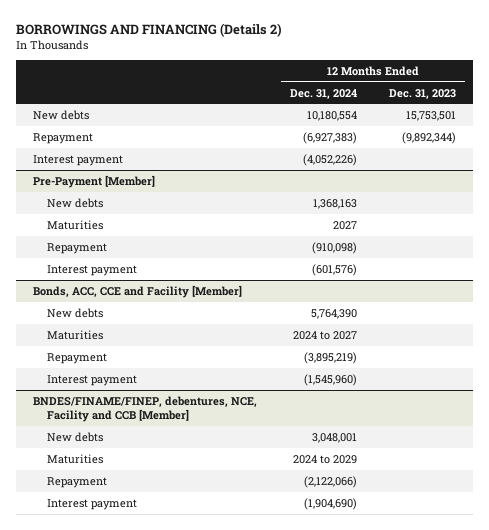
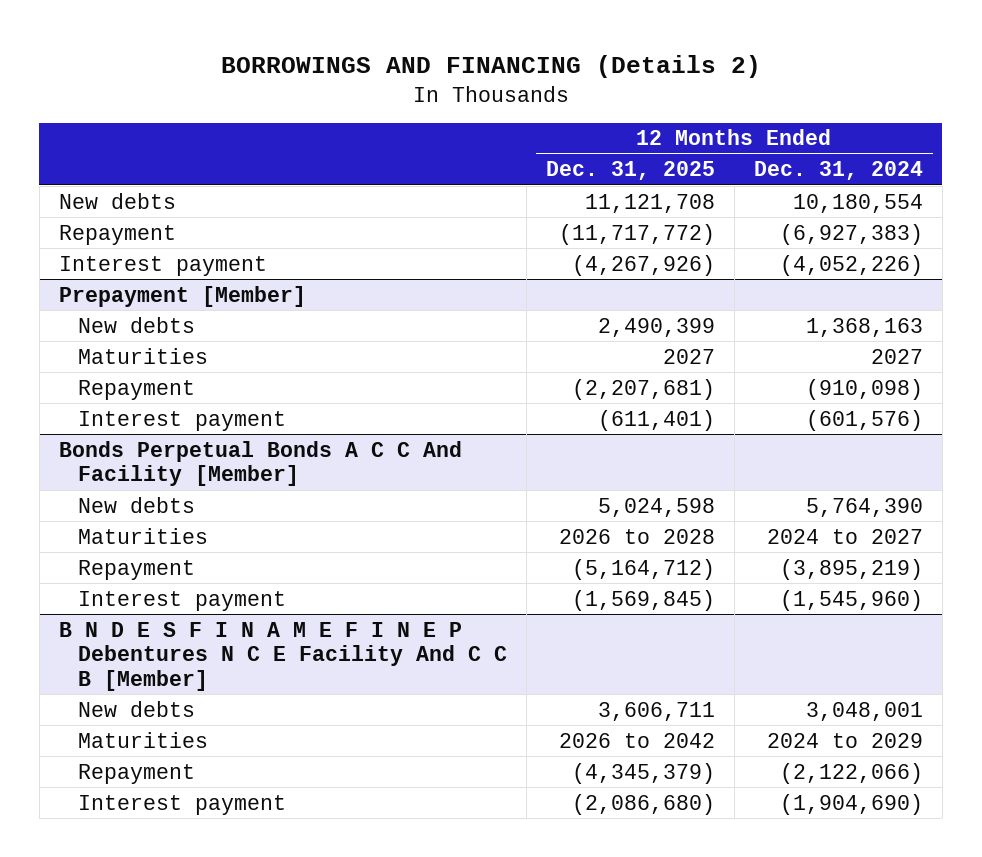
[389,88,457,99] Dec. 31, 2023 -> none
none -> [545,161,715,181] Dec. 31, 2025
[32,174,155,188] Pre-Payment [Member] -> [58,285,306,307] Prepayment [Member]
[32,284,242,298] Bonds, ACC, CCE and Facility [Member] -> [58,440,462,487] Bonds Perpetual Bonds A C C And Facility [Member]
[32,395,257,423] BNDES/FINAME/FINEP, debentures, NCE, Facility and CCB [Member] -> [58,621,508,691] B N D E S F I N A M E F I N E P Debentures N C E Facility And C C B [Member]

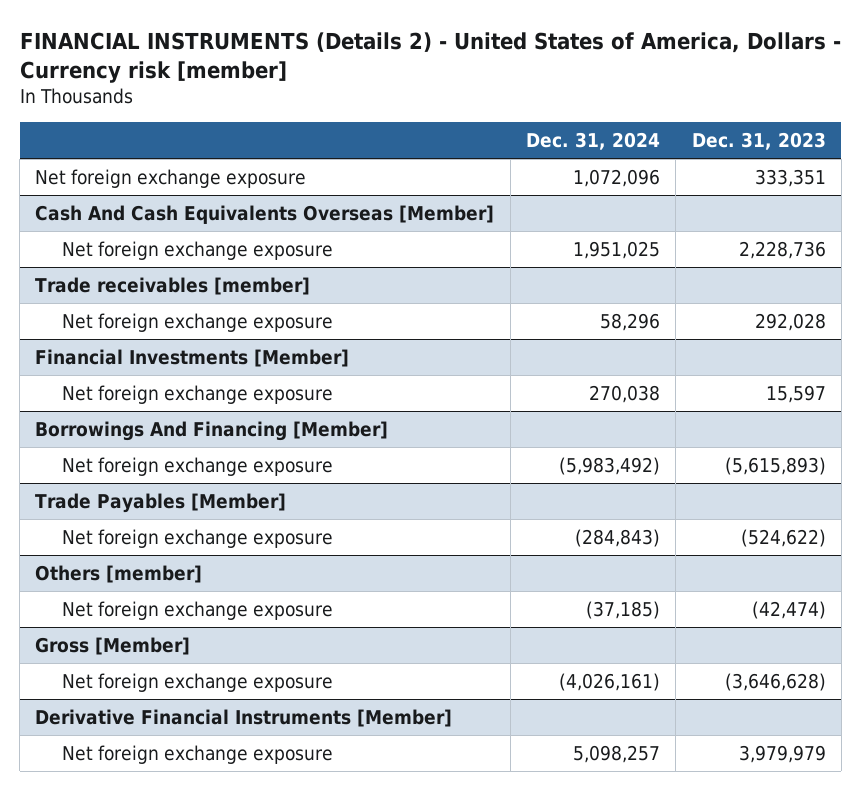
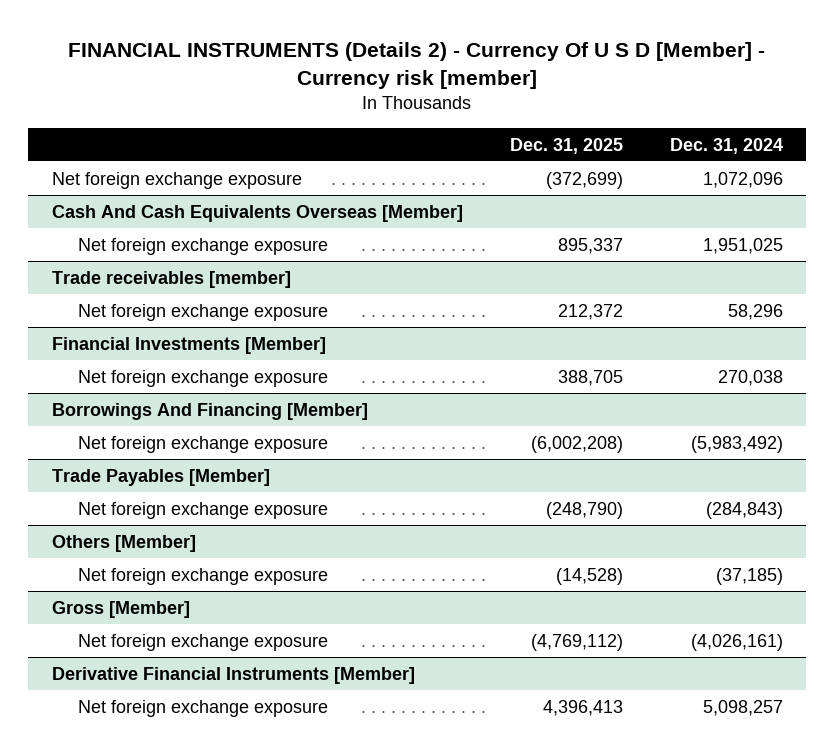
[19,31,841,83] FINANCIAL INSTRUMENTS (Details 2) - United States of America, Dollars - Currency risk [member] -> [68,41,766,89] FINANCIAL INSTRUMENTS (Details 2) - Currency Of U S D [Member] - Currency risk [member]
[691,131,826,150] Dec. 31, 2023 -> none
none -> [509,137,623,154] Dec. 31, 2025
[35,564,203,583] Others [member] -> [51,534,196,552] Others [Member]

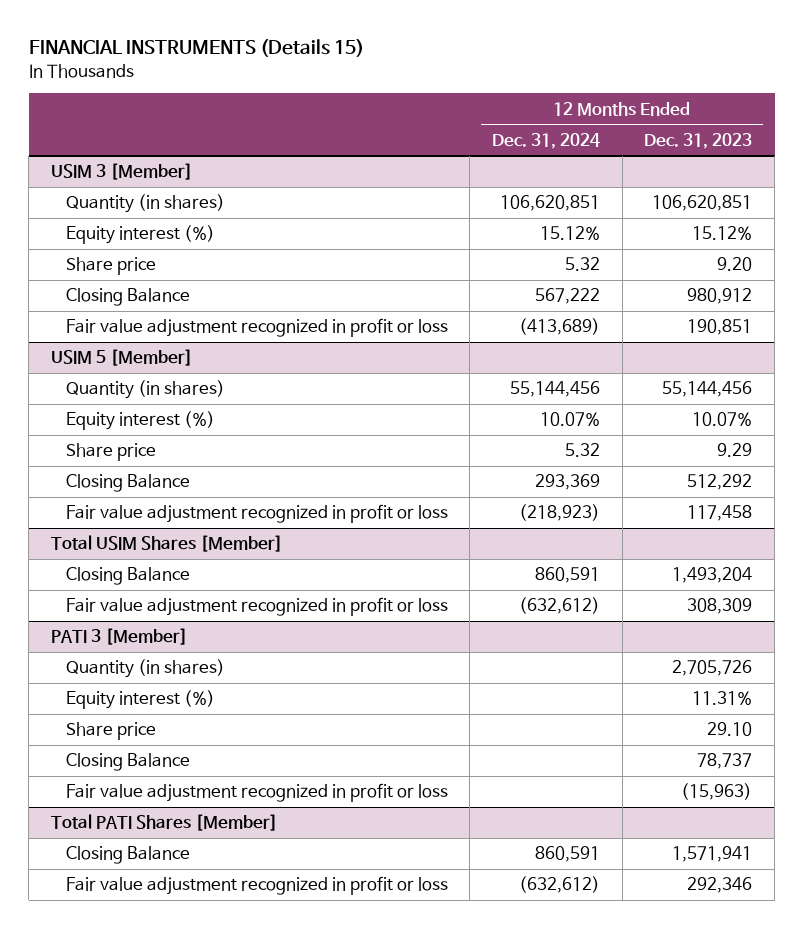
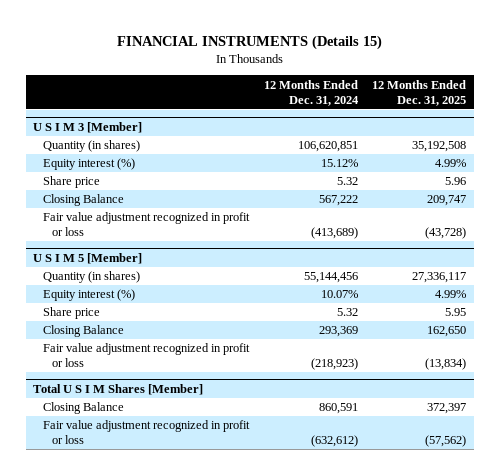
[644,132,753,149] Dec. 31, 2023 -> none
none -> [372,79,467,106] 12 Months Ended Dec. 31, 2025
[51,163,194,181] USIM 3 [Member] -> [33,121,143,133] U S I M 3 [Member]
[51,349,194,367] USIM 5 [Member] -> [33,252,143,264] U S I M 5 [Member]
[65,567,190,586] Closing Balance -> none
[65,597,448,617] Fair value adjustment recognized in profit or loss -> none
[51,628,189,646] PATI 3 [Member] -> none
[65,659,225,679] Quantity (in shares) -> none
[65,690,215,710] Equity interest (%) -> none
[65,722,156,741] Share price -> none
[65,753,190,772] Closing Balance -> none
[65,783,448,803] Fair value adjustment recognized in profit or loss -> none
[51,814,279,832] Total PATI Shares [Member] -> none
[51,535,284,553] Total USIM Shares [Member] -> [33,383,204,395] Total U S I M Shares [Member]

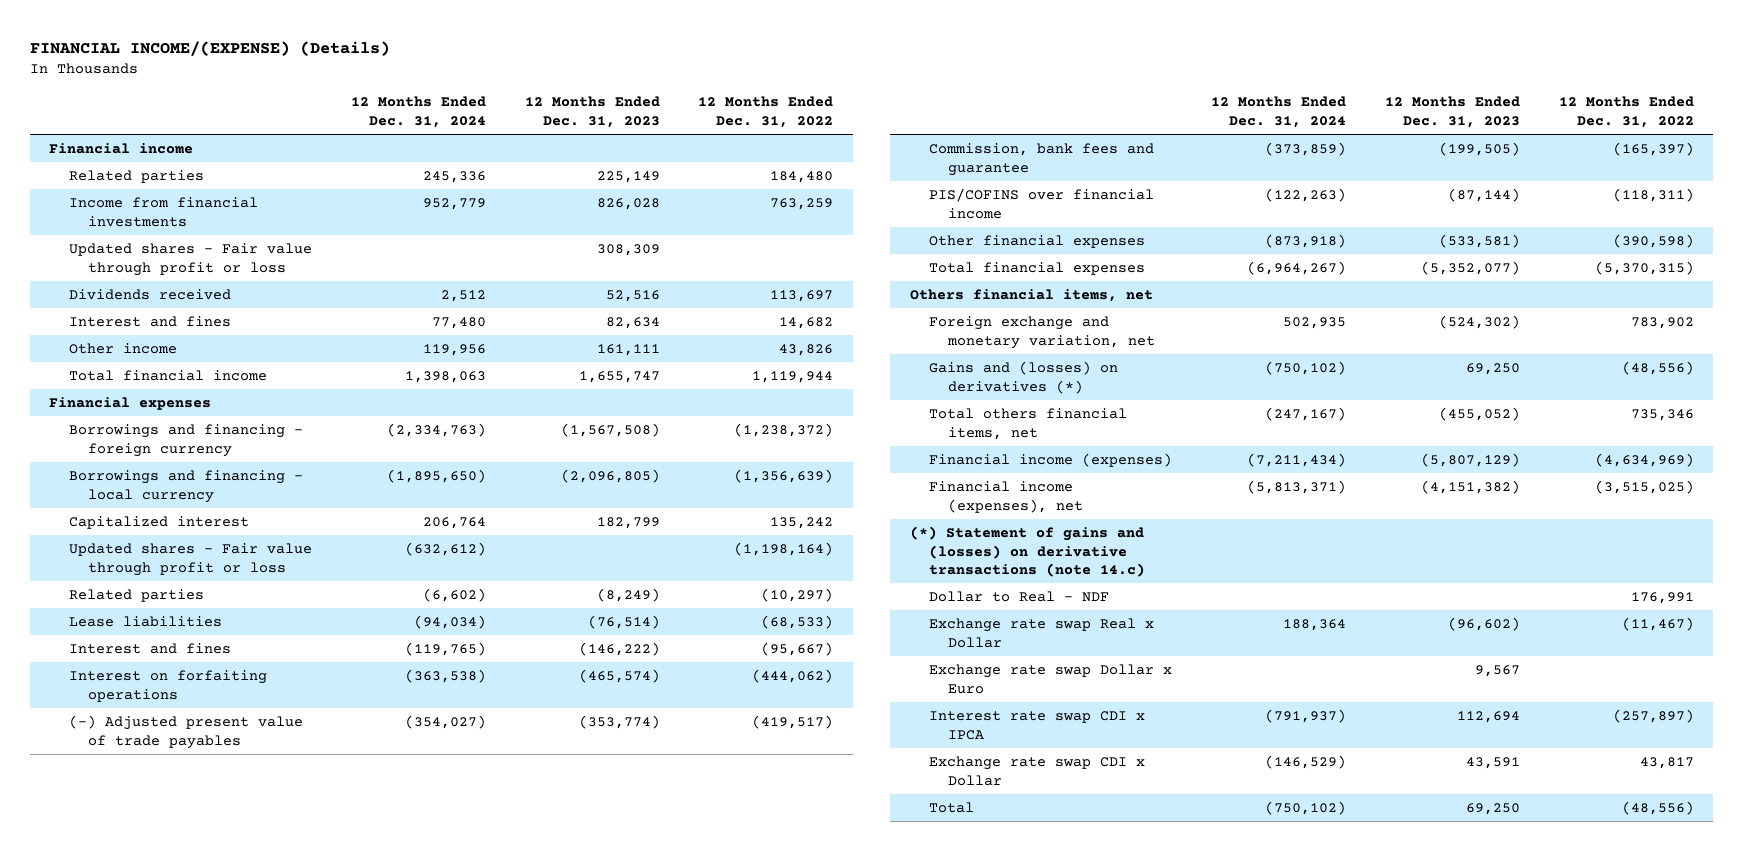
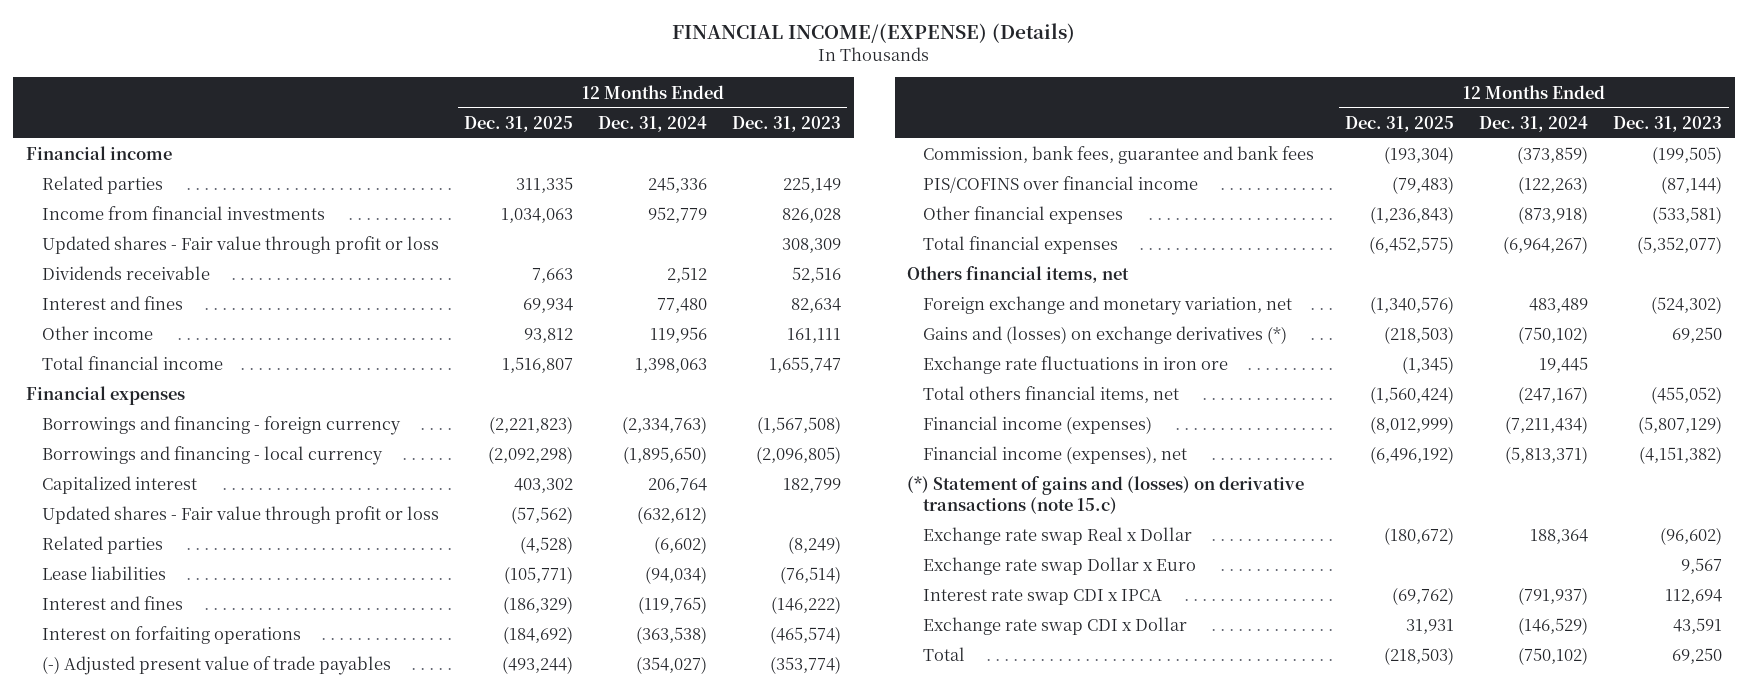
[698,96,834,128] 12 Months Ended Dec. 31, 2022 -> none
none -> [464,115,574,132] Dec. 31, 2025
[68,289,231,301] Dividends received -> [42,266,211,281] Dividends receivable
[928,143,1154,176] Commission, bank fees and guarantee -> [923,146,1315,165] Commission, bank fees, guarantee and bank fees
[1282,317,1346,330] 502,935 -> [1529,298,1589,314] 483,489
[928,361,1118,394] Gains and (losses) on derivatives (*) -> [923,326,1288,345] Gains and (losses) on exchange derivatives (*)
none -> [923,356,1229,375] Exchange rate fluctuations in iron ore
[928,591,1109,603] Dollar to Real - NDF -> none
[909,526,1145,578] (*) Statement of gains and (losses) on derivative transactions (note 14.c) -> [907,476,1305,514] (*) Statement of gains and (losses) on derivative transactions (note 15.c)

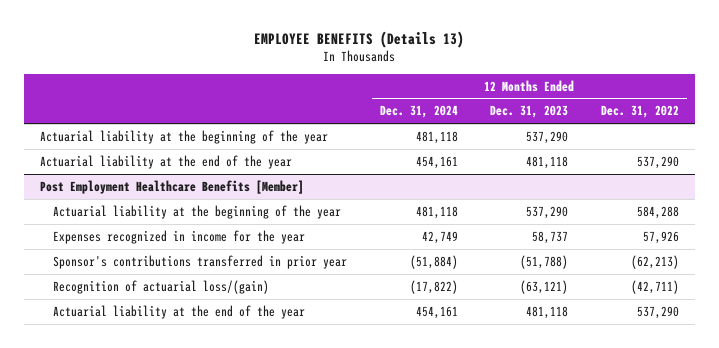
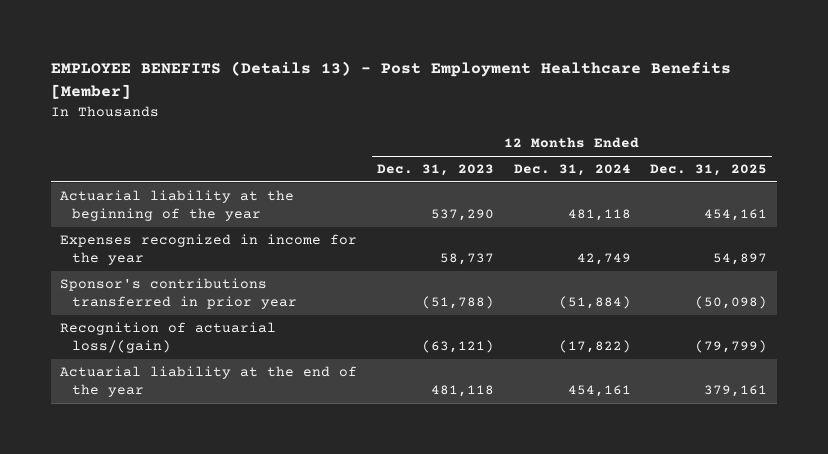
[254,30,465,48] EMPLOYEE BENEFITS (Details 13) -> [50,61,731,99] EMPLOYEE BENEFITS (Details 13) - Post Employment Healthcare Benefits [Member]
[600,105,679,119] Dec. 31, 2022 -> none
none -> [650,164,768,177] Dec. 31, 2025
[39,154,292,169] Actuarial liability at the end of the year -> none
[39,179,304,194] Post Employment Healthcare Benefits [Member] -> none
[53,204,342,219] Actuarial liability at the beginning of the year -> none

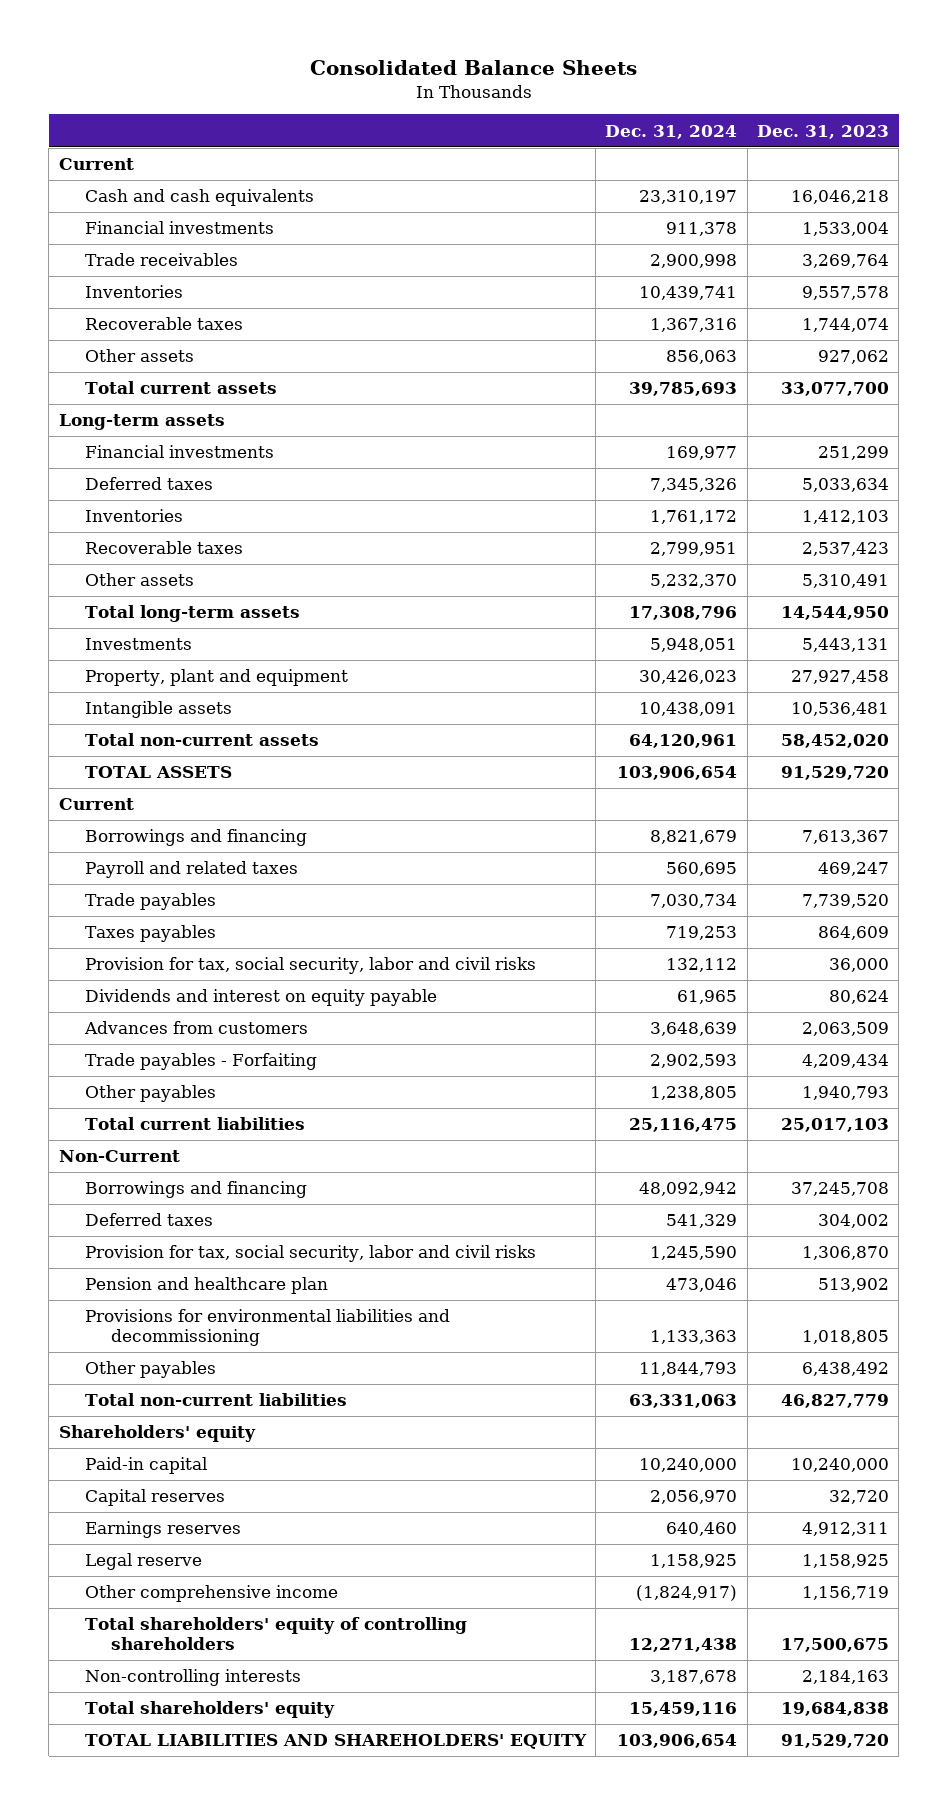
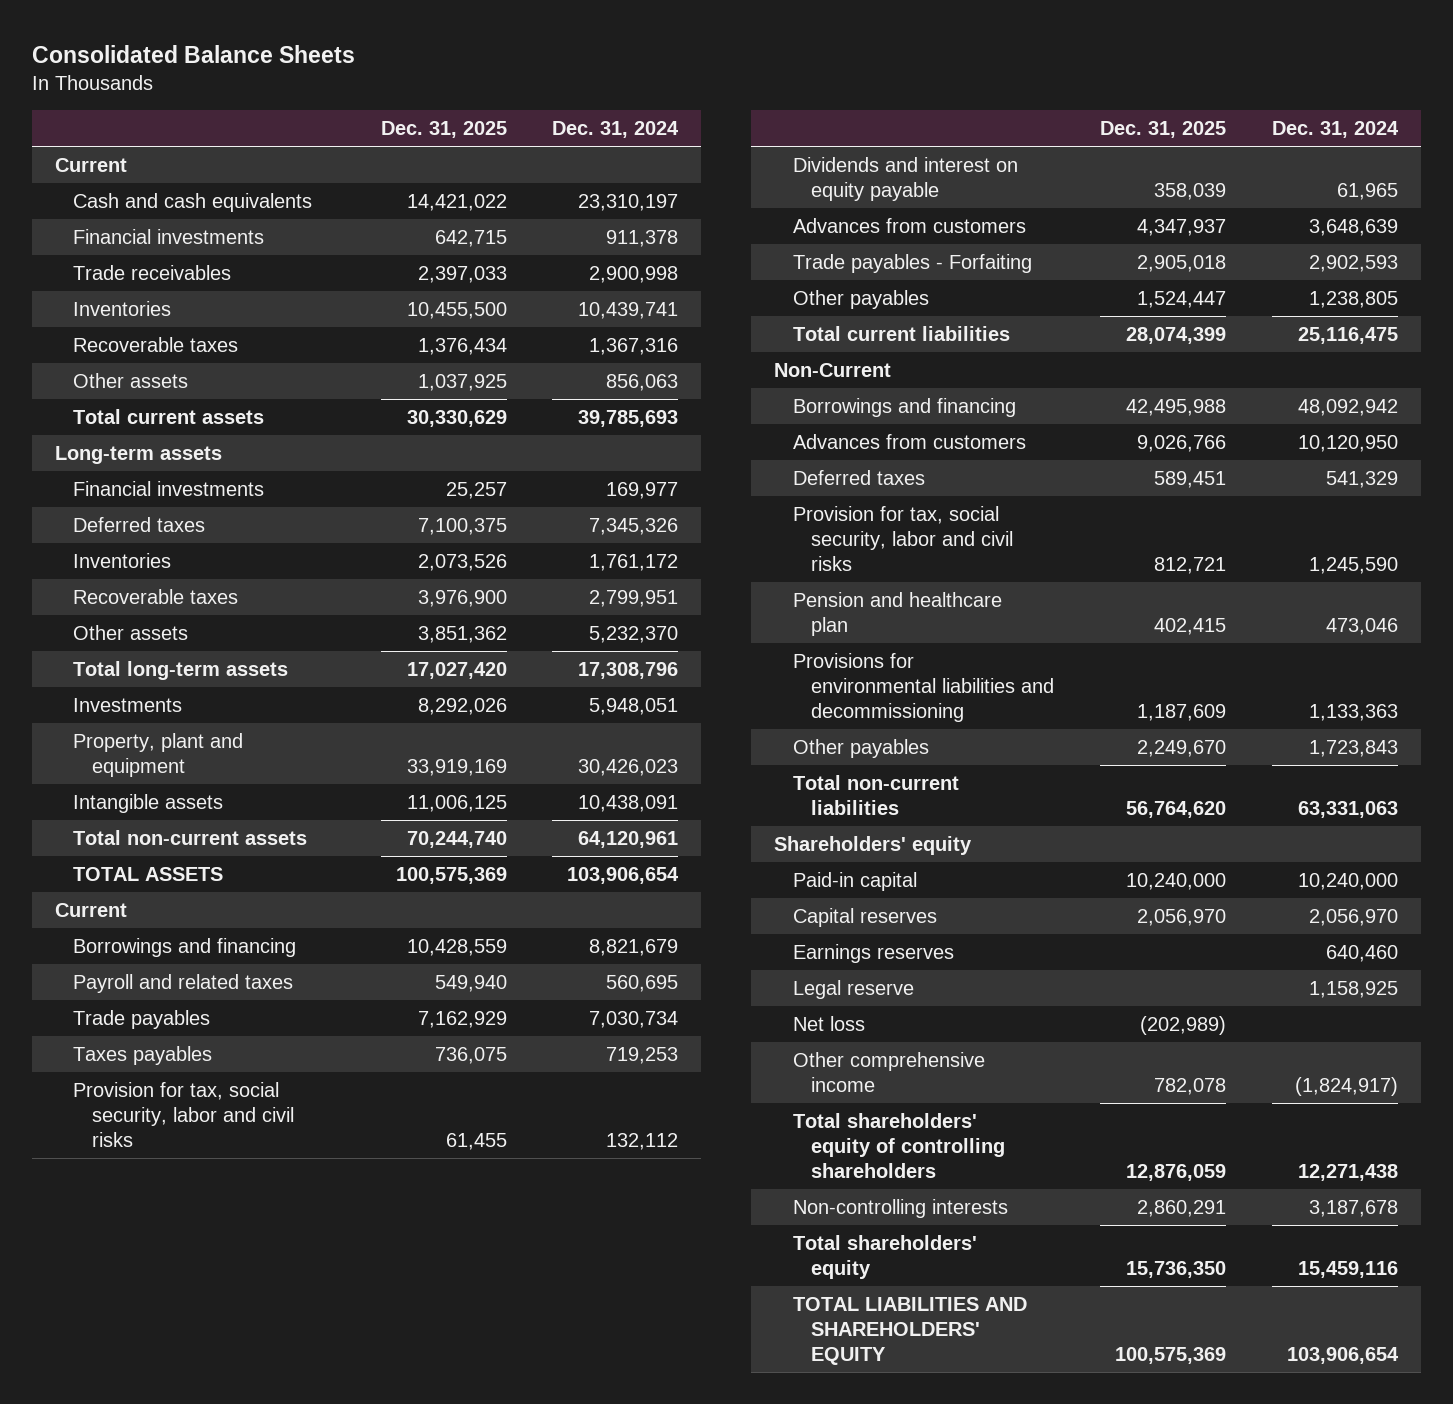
[756,124,889,139] Dec. 31, 2023 -> none
none -> [380,121,507,139] Dec. 31, 2025
none -> [792,433,1026,449] Advances from customers
[639,1362,738,1377] 11,844,793 -> [1308,739,1398,757] 1,723,843
none -> [792,1015,865,1031] Net loss

